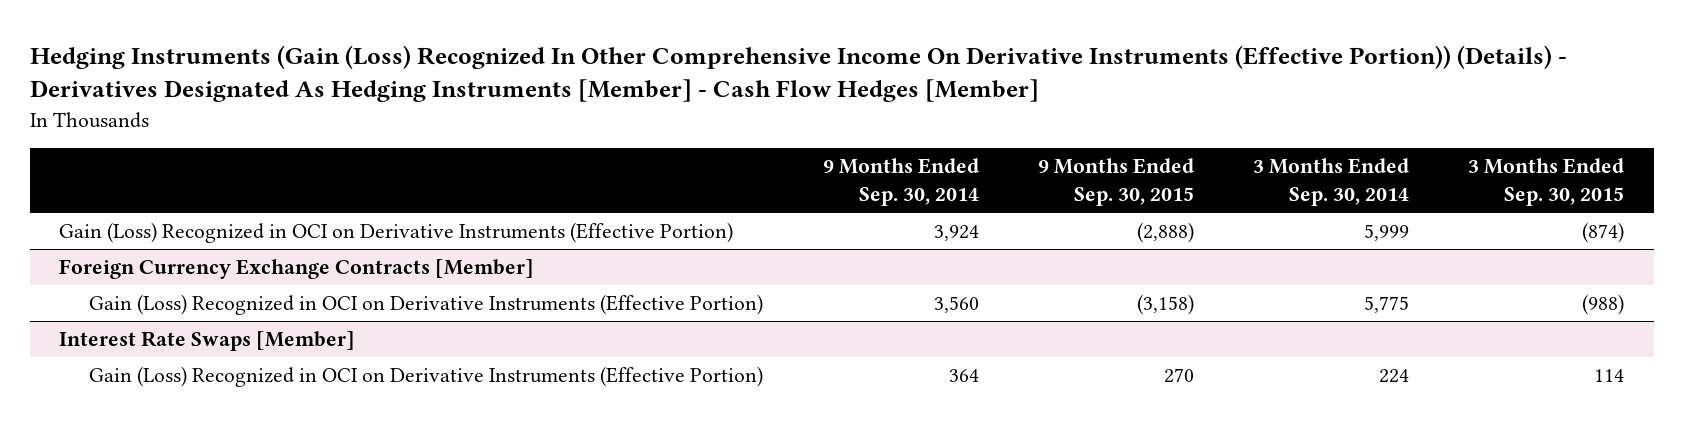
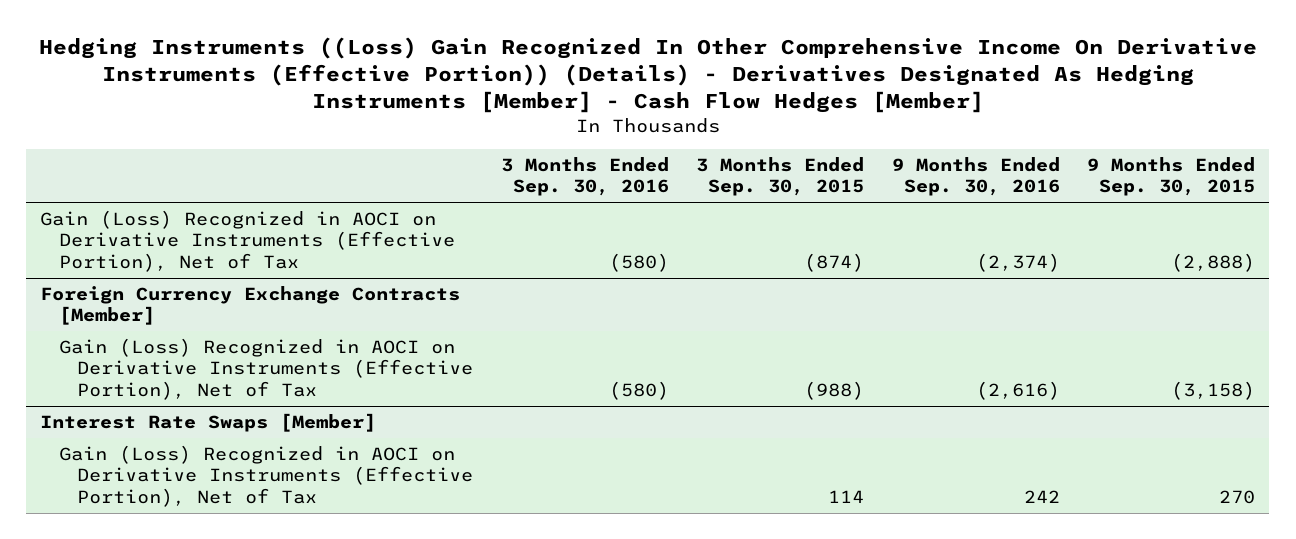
[29,44,1567,103] Hedging Instruments (Gain (Loss) Recognized In Other Comprehensive Income On Derivative Instruments (Effective Portion)) (Details) - Derivatives Designated As Hedging Instruments [Member] - Cash Flow Hedges [Member] -> [38,36,1257,113] Hedging Instruments ((Loss) Gain Recognized In Other Comprehensive Income On Derivative Instruments (Effective Portion)) (Details) - Derivatives Designated As Hedging Instruments [Member] - Cash Flow Hedges [Member]
[822,158,979,207] 9 Months Ended Sep. 30, 2014 -> none
[1253,158,1410,207] 3 Months Ended Sep. 30, 2014 -> none
none -> [500,156,669,197] 3 Months Ended Sep. 30, 2016
none -> [891,156,1060,197] 9 Months Ended Sep. 30, 2016
[59,222,734,244] Gain (Loss) Recognized in OCI on Derivative Instruments (Effective Portion) -> [40,209,455,272] Gain (Loss) Recognized in AOCI on Derivative Instruments (Effective Portion), Net of Tax
[89,294,764,316] Gain (Loss) Recognized in OCI on Derivative Instruments (Effective Portion) -> [58,337,473,400] Gain (Loss) Recognized in AOCI on Derivative Instruments (Effective Portion), Net of Tax
[89,366,764,388] Gain (Loss) Recognized in OCI on Derivative Instruments (Effective Portion) -> [58,444,473,507] Gain (Loss) Recognized in AOCI on Derivative Instruments (Effective Portion), Net of Tax

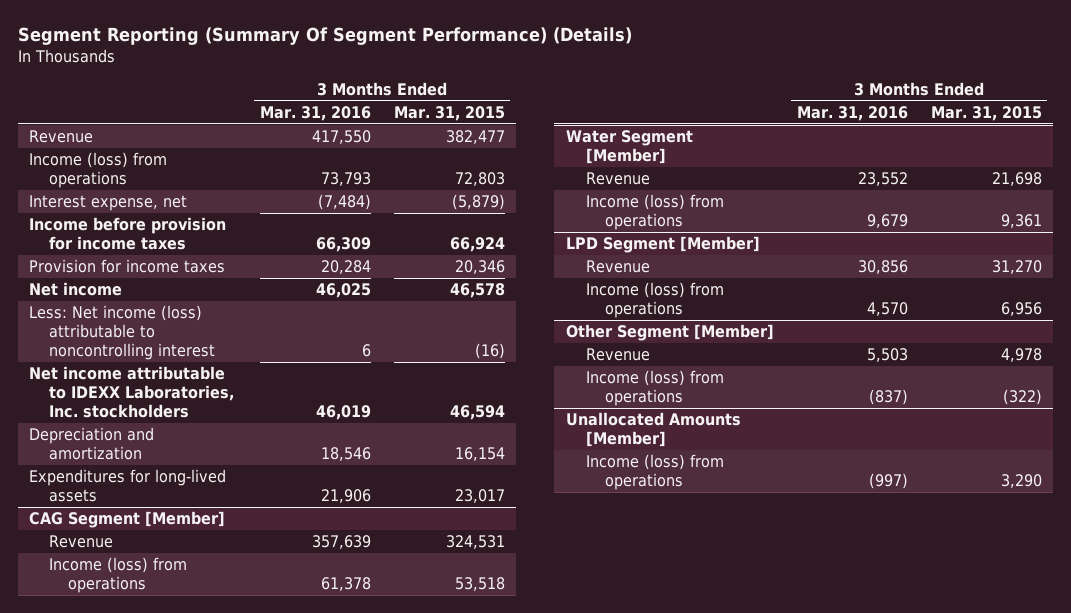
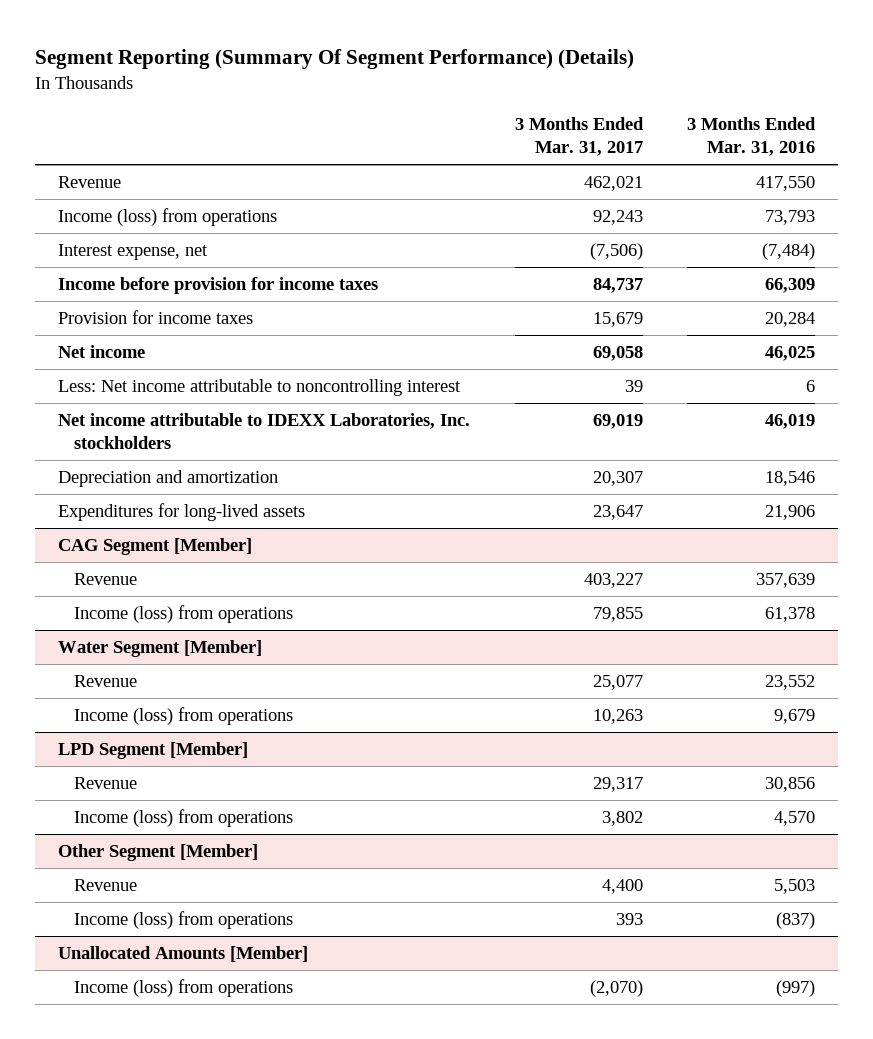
[393,105,505,121] Mar. 31, 2015 -> none
none -> [514,117,644,157] 3 Months Ended Mar. 31, 2017
[29,305,215,361] Less: Net income (loss) attributable to noncontrolling interest -> [57,379,461,397] Less: Net income attributable to noncontrolling interest

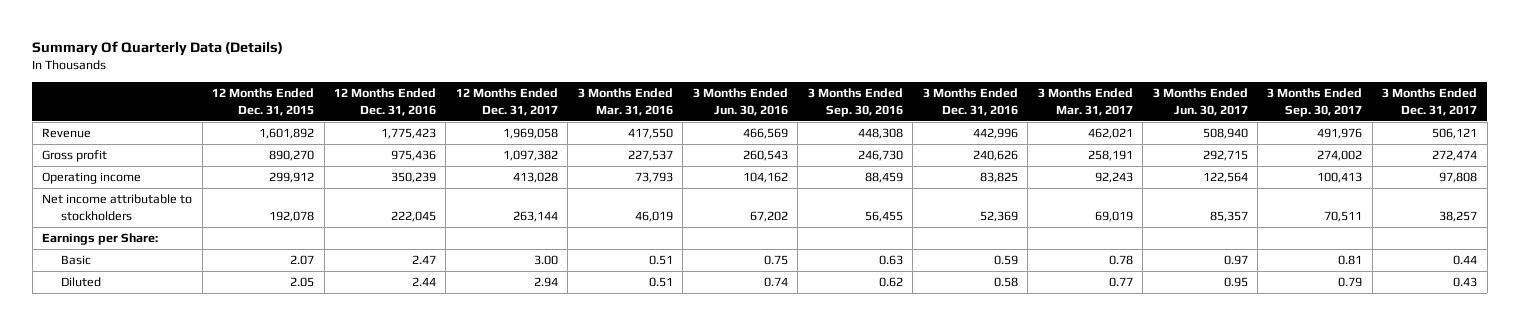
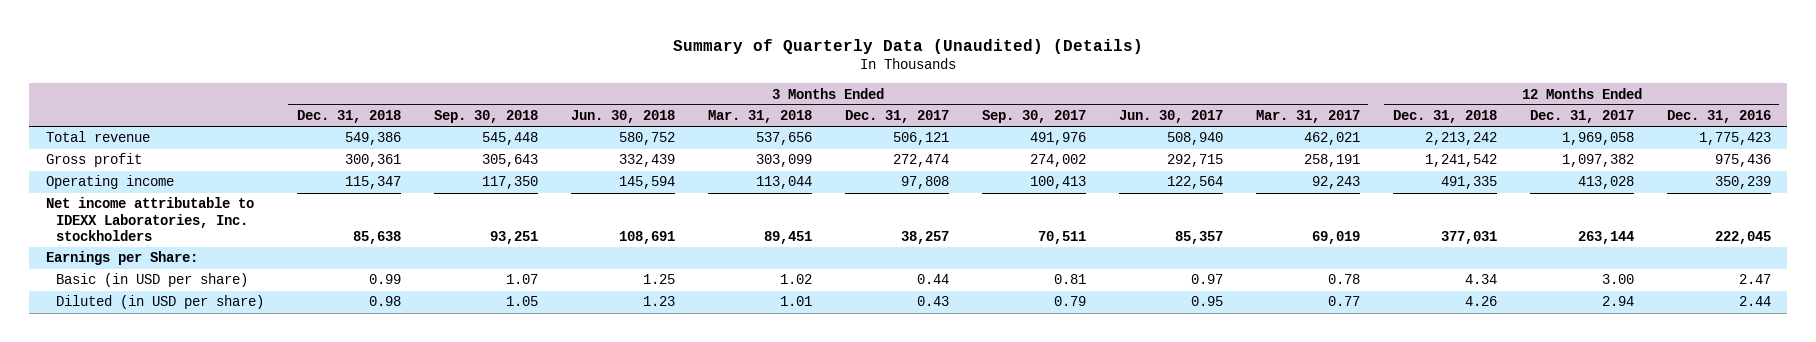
[32,40,284,56] Summary Of Quarterly Data (Details) -> [673,38,1144,54] Summary of Quarterly Data (Unaudited) (Details)
[212,88,315,116] 12 Months Ended Dec. 31, 2015 -> none
[577,88,673,116] 3 Months Ended Mar. 31, 2016 -> none
[692,88,788,116] 3 Months Ended Jun. 30, 2016 -> none
[807,88,903,117] 3 Months Ended Sep. 30, 2016 -> none
[922,88,1018,116] 3 Months Ended Dec. 31, 2016 -> none
none -> [296,110,401,124] Dec. 31, 2018
none -> [433,110,538,124] Sep. 30, 2018
none -> [570,110,675,124] Jun. 30, 2018
none -> [707,110,812,124] Mar. 31, 2018
none -> [1392,110,1497,124] Dec. 31, 2018
[42,128,92,139] Revenue -> [45,131,150,143] Total revenue
[42,194,193,221] Net income attributable to stockholders -> [45,197,254,241] Net income attributable to IDEXX Laboratories, Inc. stockholders
[61,255,92,266] Basic -> [55,273,248,288] Basic (in USD per share)
[61,277,102,288] Diluted -> [55,295,264,310] Diluted (in USD per share)

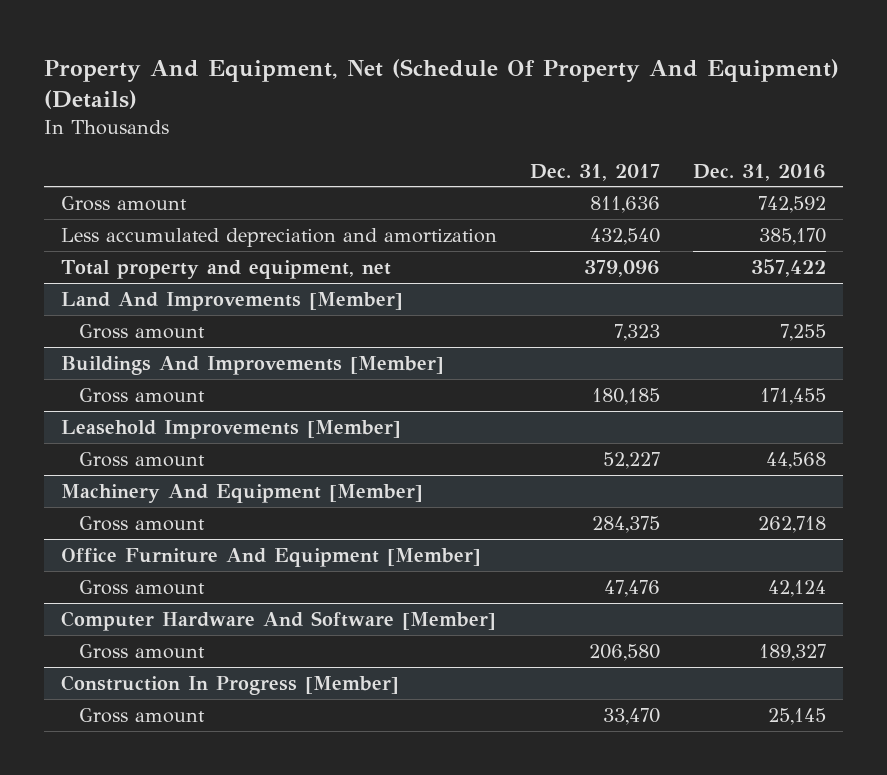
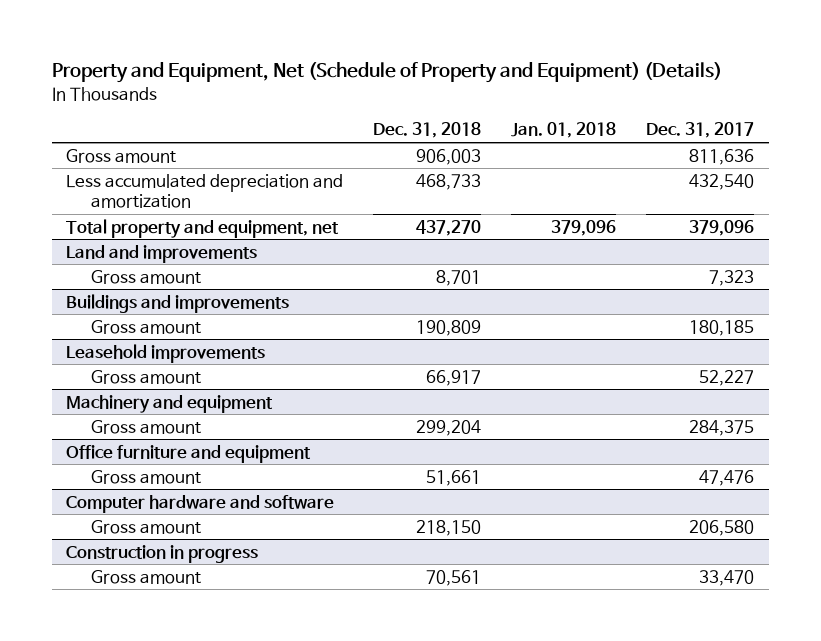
[44,58,840,110] Property And Equipment, Net (Schedule Of Property And Equipment) (Details) -> [51,62,722,84] Property and Equipment, Net (Schedule of Property and Equipment) (Details)
[693,163,827,181] Dec. 31, 2016 -> none
none -> [373,122,482,139] Dec. 31, 2018
none -> [511,122,617,139] Jan. 01, 2018
[60,291,403,311] Land And Improvements [Member] -> [66,244,258,263] Land and improvements
[60,355,444,375] Buildings And Improvements [Member] -> [66,293,290,313] Buildings and improvements
[60,419,401,439] Leasehold Improvements [Member] -> [66,343,266,363] Leasehold improvements
[60,483,423,503] Machinery And Equipment [Member] -> [66,394,274,413] Machinery and equipment
[60,547,481,567] Office Furniture And Equipment [Member] -> [66,444,312,463] Office furniture and equipment
[60,610,496,631] Computer Hardware And Software [Member] -> [66,494,335,513] Computer hardware and software
[60,674,399,695] Construction In Progress [Member] -> [66,544,259,563] Construction in progress

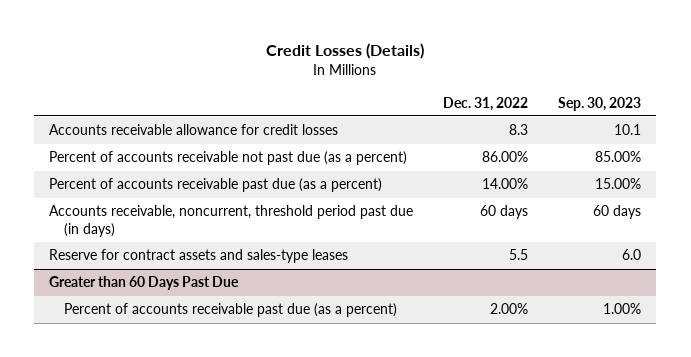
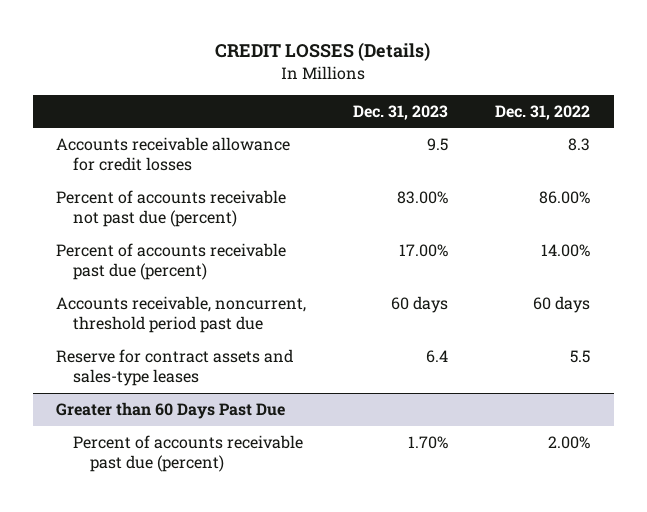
[266,43,425,60] Credit Losses (Details) -> [215,42,431,62] CREDIT LOSSES (Details)
[558,96,642,111] Sep. 30, 2023 -> none
none -> [353,104,449,120] Dec. 31, 2023
[49,151,408,166] Percent of accounts receivable not past due (as a percent) -> [56,190,287,228] Percent of accounts receivable not past due (percent)
[49,178,383,193] Percent of accounts receivable past due (as a percent) -> [56,243,287,281] Percent of accounts receivable past due (percent)
[49,205,414,238] Accounts receivable, noncurrent, threshold period past due (in days) -> [56,296,307,334] Accounts receivable, noncurrent, threshold period past due
[63,303,397,318] Percent of accounts receivable past due (as a percent) -> [73,435,304,473] Percent of accounts receivable past due (percent)

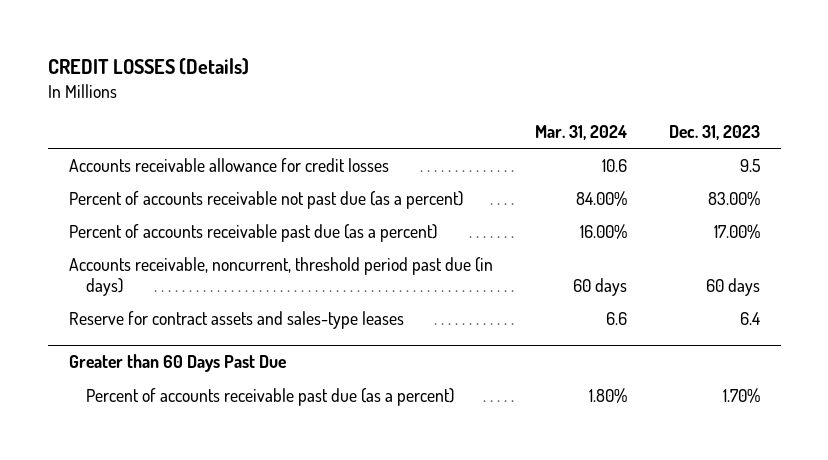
[495,104,591,120] Dec. 31, 2022 -> none
none -> [534,124,627,140] Mar. 31, 2024
[56,190,287,228] Percent of accounts receivable not past due (percent) -> [68,190,463,209] Percent of accounts receivable not past due (as a percent)
[56,243,287,281] Percent of accounts receivable past due (percent) -> [68,223,437,242] Percent of accounts receivable past due (as a percent)
[56,296,307,334] Accounts receivable, noncurrent, threshold period past due -> [68,256,493,296] Accounts receivable, noncurrent, threshold period past due (in days)
[73,435,304,473] Percent of accounts receivable past due (percent) -> [85,387,454,406] Percent of accounts receivable past due (as a percent)

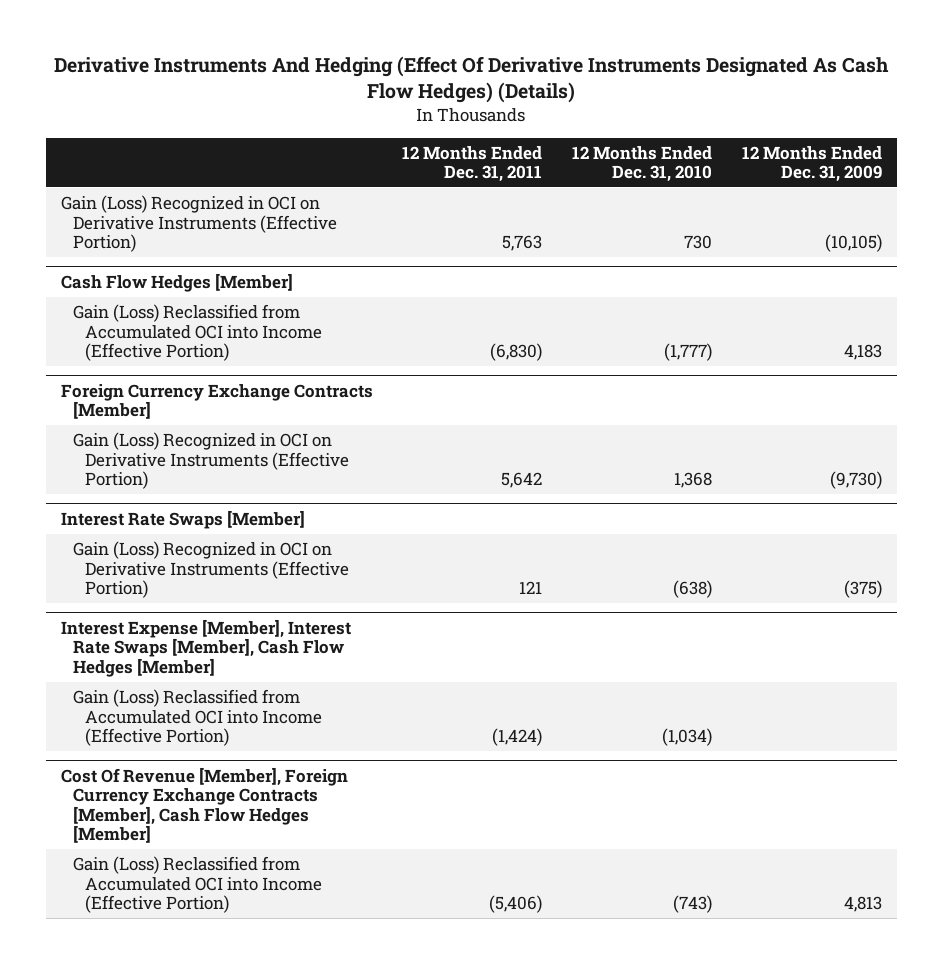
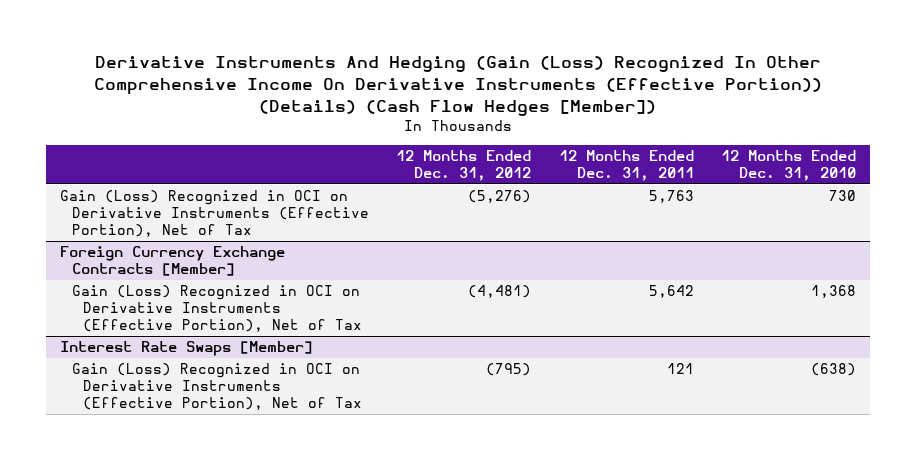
[54,55,890,103] Derivative Instruments And Hedging (Effect Of Derivative Instruments Designated As Cash Flow Hedges) (Details) -> [93,55,822,116] Derivative Instruments And Hedging (Gain (Loss) Recognized In Other Comprehensive Income On Derivative Instruments (Effective Portion)) (Details) (Cash Flow Hedges [Member])
[742,145,883,183] 12 Months Ended Dec. 31, 2009 -> none
none -> [396,150,532,181] 12 Months Ended Dec. 31, 2012
[60,272,293,292] Cash Flow Hedges [Member] -> none
[72,304,322,362] Gain (Loss) Reclassified from Accumulated OCI into Income (Effective Portion) -> none
[60,195,337,253] Gain (Loss) Recognized in OCI on Derivative Instruments (Effective Portion) -> [59,190,369,238] Gain (Loss) Recognized in OCI on Derivative Instruments (Effective Portion), Net of Tax
[72,432,349,490] Gain (Loss) Recognized in OCI on Derivative Instruments (Effective Portion) -> [71,285,363,333] Gain (Loss) Recognized in OCI on Derivative Instruments (Effective Portion), Net of Tax
[60,618,351,677] Interest Expense [Member], Interest Rate Swaps [Member], Cash Flow Hedges [Member] -> none
[72,689,322,747] Gain (Loss) Reclassified from Accumulated OCI into Income (Effective Portion) -> none
[60,766,348,844] Cost Of Revenue [Member], Foreign Currency Exchange Contracts [Member], Cash Flow Hedges [Member] -> none
[72,856,322,914] Gain (Loss) Reclassified from Accumulated OCI into Income (Effective Portion) -> none
[72,541,349,599] Gain (Loss) Recognized in OCI on Derivative Instruments (Effective Portion) -> [71,363,363,411] Gain (Loss) Recognized in OCI on Derivative Instruments (Effective Portion), Net of Tax

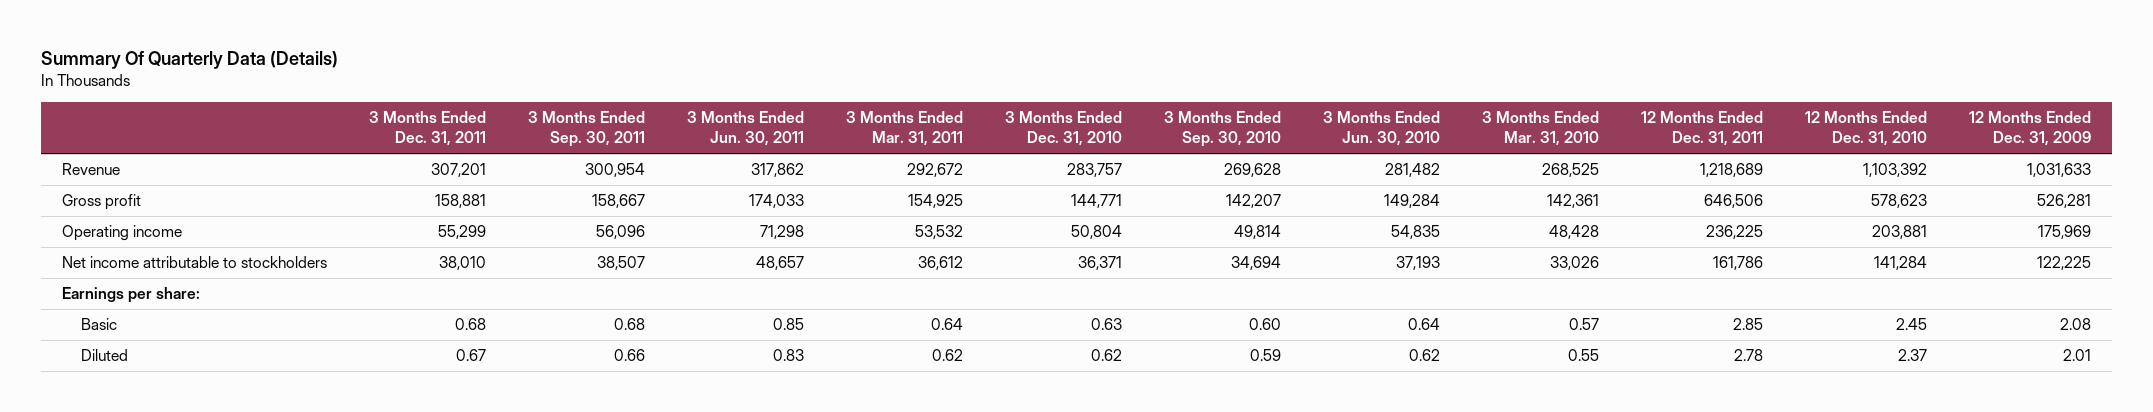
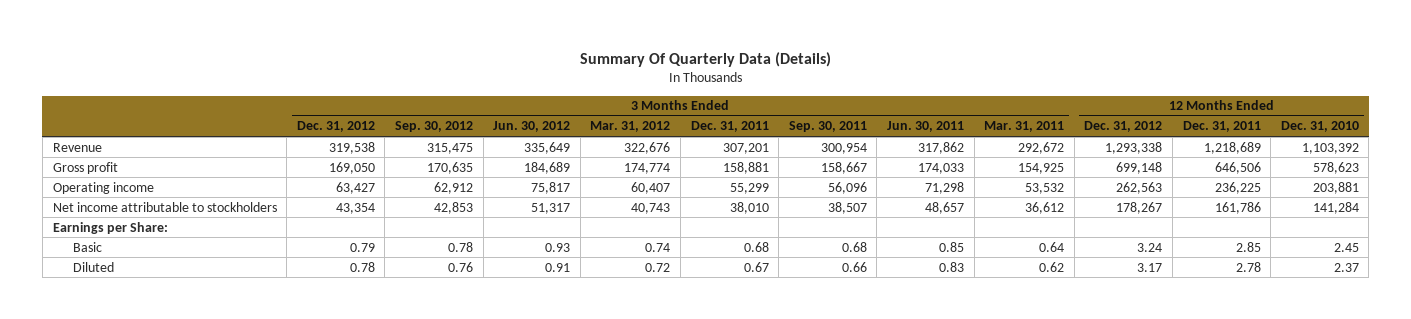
[1005,111,1123,147] 3 Months Ended Dec. 31, 2010 -> none
[1164,111,1282,148] 3 Months Ended Sep. 30, 2010 -> none
[1323,111,1441,147] 3 Months Ended Jun. 30, 2010 -> none
[1482,111,1600,147] 3 Months Ended Mar. 31, 2010 -> none
[1969,111,2092,147] 12 Months Ended Dec. 31, 2009 -> none
none -> [296,121,375,133] Dec. 31, 2012
none -> [394,121,473,133] Sep. 30, 2012
none -> [493,121,571,133] Jun. 30, 2012
none -> [590,121,671,133] Mar. 31, 2012
none -> [1084,121,1163,133] Dec. 31, 2012
[62,287,201,304] Earnings per share: -> [52,221,168,234] Earnings per Share:

